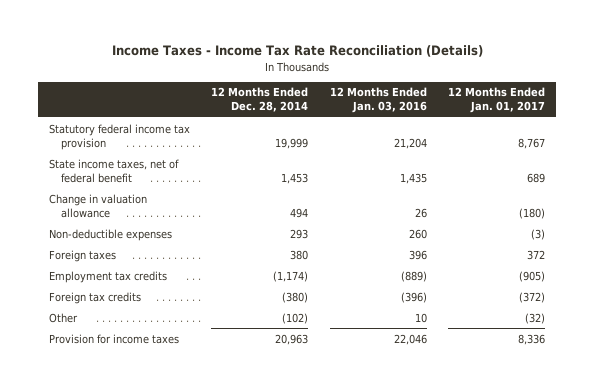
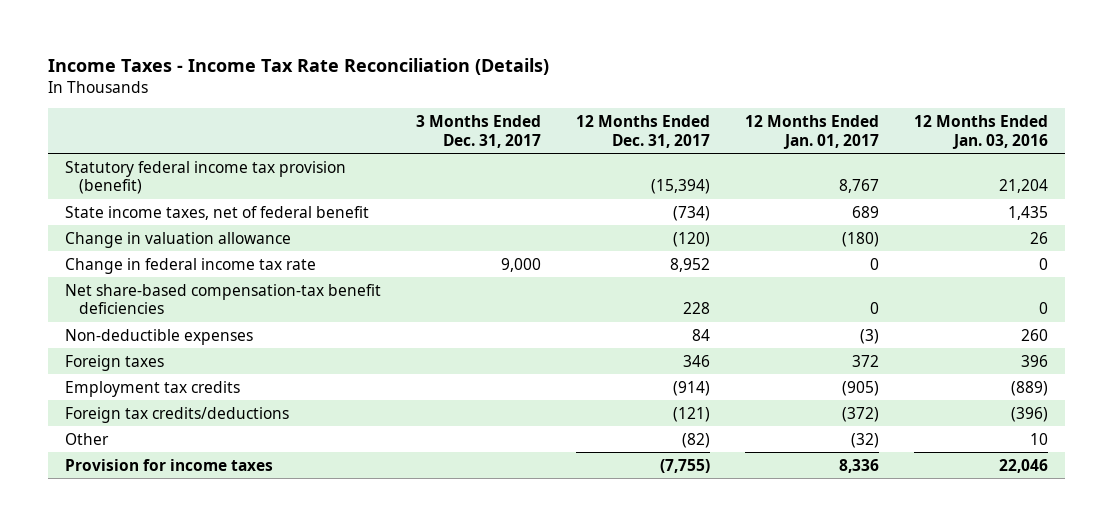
[211,87,309,113] 12 Months Ended Dec. 28, 2014 -> none
none -> [415,115,541,148] 3 Months Ended Dec. 31, 2017
none -> [575,115,710,148] 12 Months Ended Dec. 31, 2017
[48,123,190,150] Statutory federal income tax provision -> [65,160,347,195] Statutory federal income tax provision (benefit)
none -> [65,257,317,274] Change in federal income tax rate
none -> [65,283,382,315] Net share-based compensation-tax benefit deficiencies
[48,291,141,304] Foreign tax credits -> [65,406,290,423] Foreign tax credits/deductions

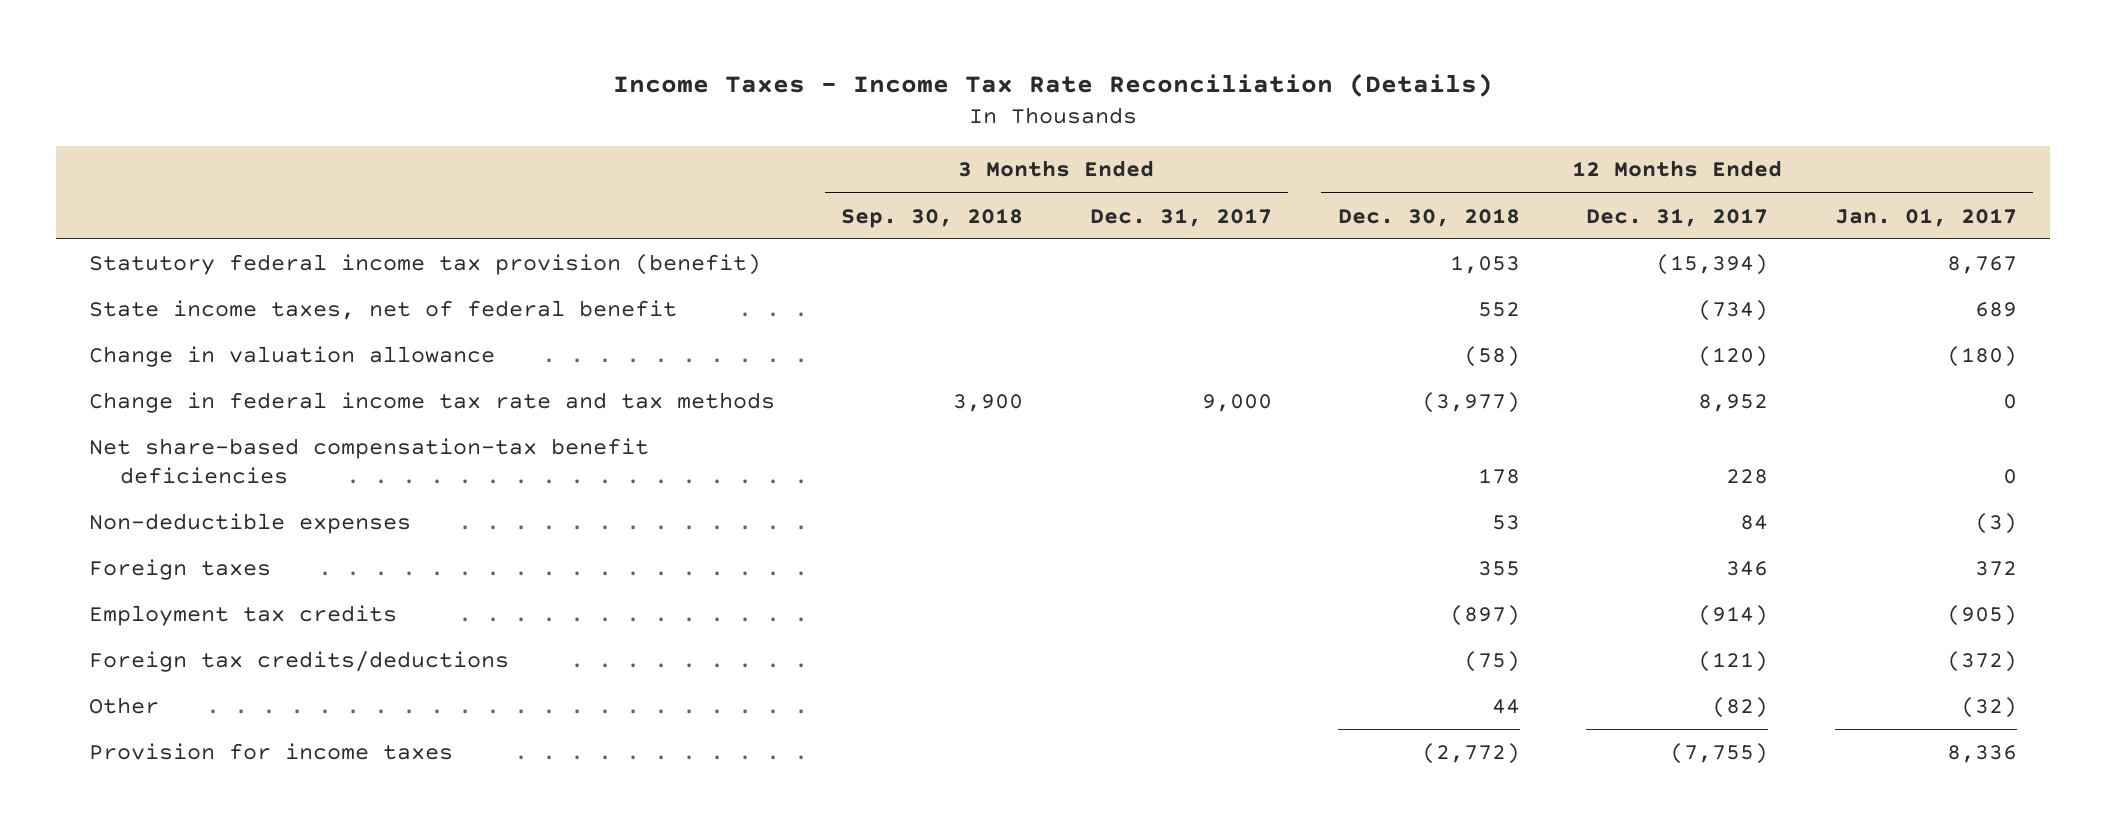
[913,115,1048,149] 12 Months Ended Jan. 03, 2016 -> none
none -> [841,207,1024,228] Sep. 30, 2018
none -> [1337,207,1520,227] Dec. 30, 2018
[65,257,317,274] Change in federal income tax rate -> [88,391,775,413] Change in federal income tax rate and tax methods

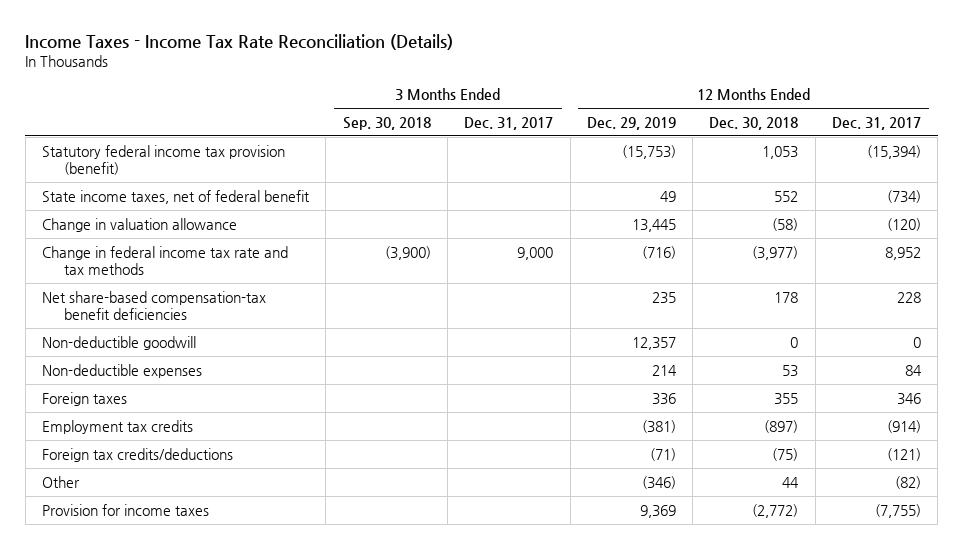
[1834,207,2017,227] Jan. 01, 2017 -> none
none -> [586,117,676,131] Dec. 29, 2019
[953,393,1024,412] 3,900 -> [384,245,431,260] (3,900)
none -> [42,335,197,350] Non-deductible goodwill

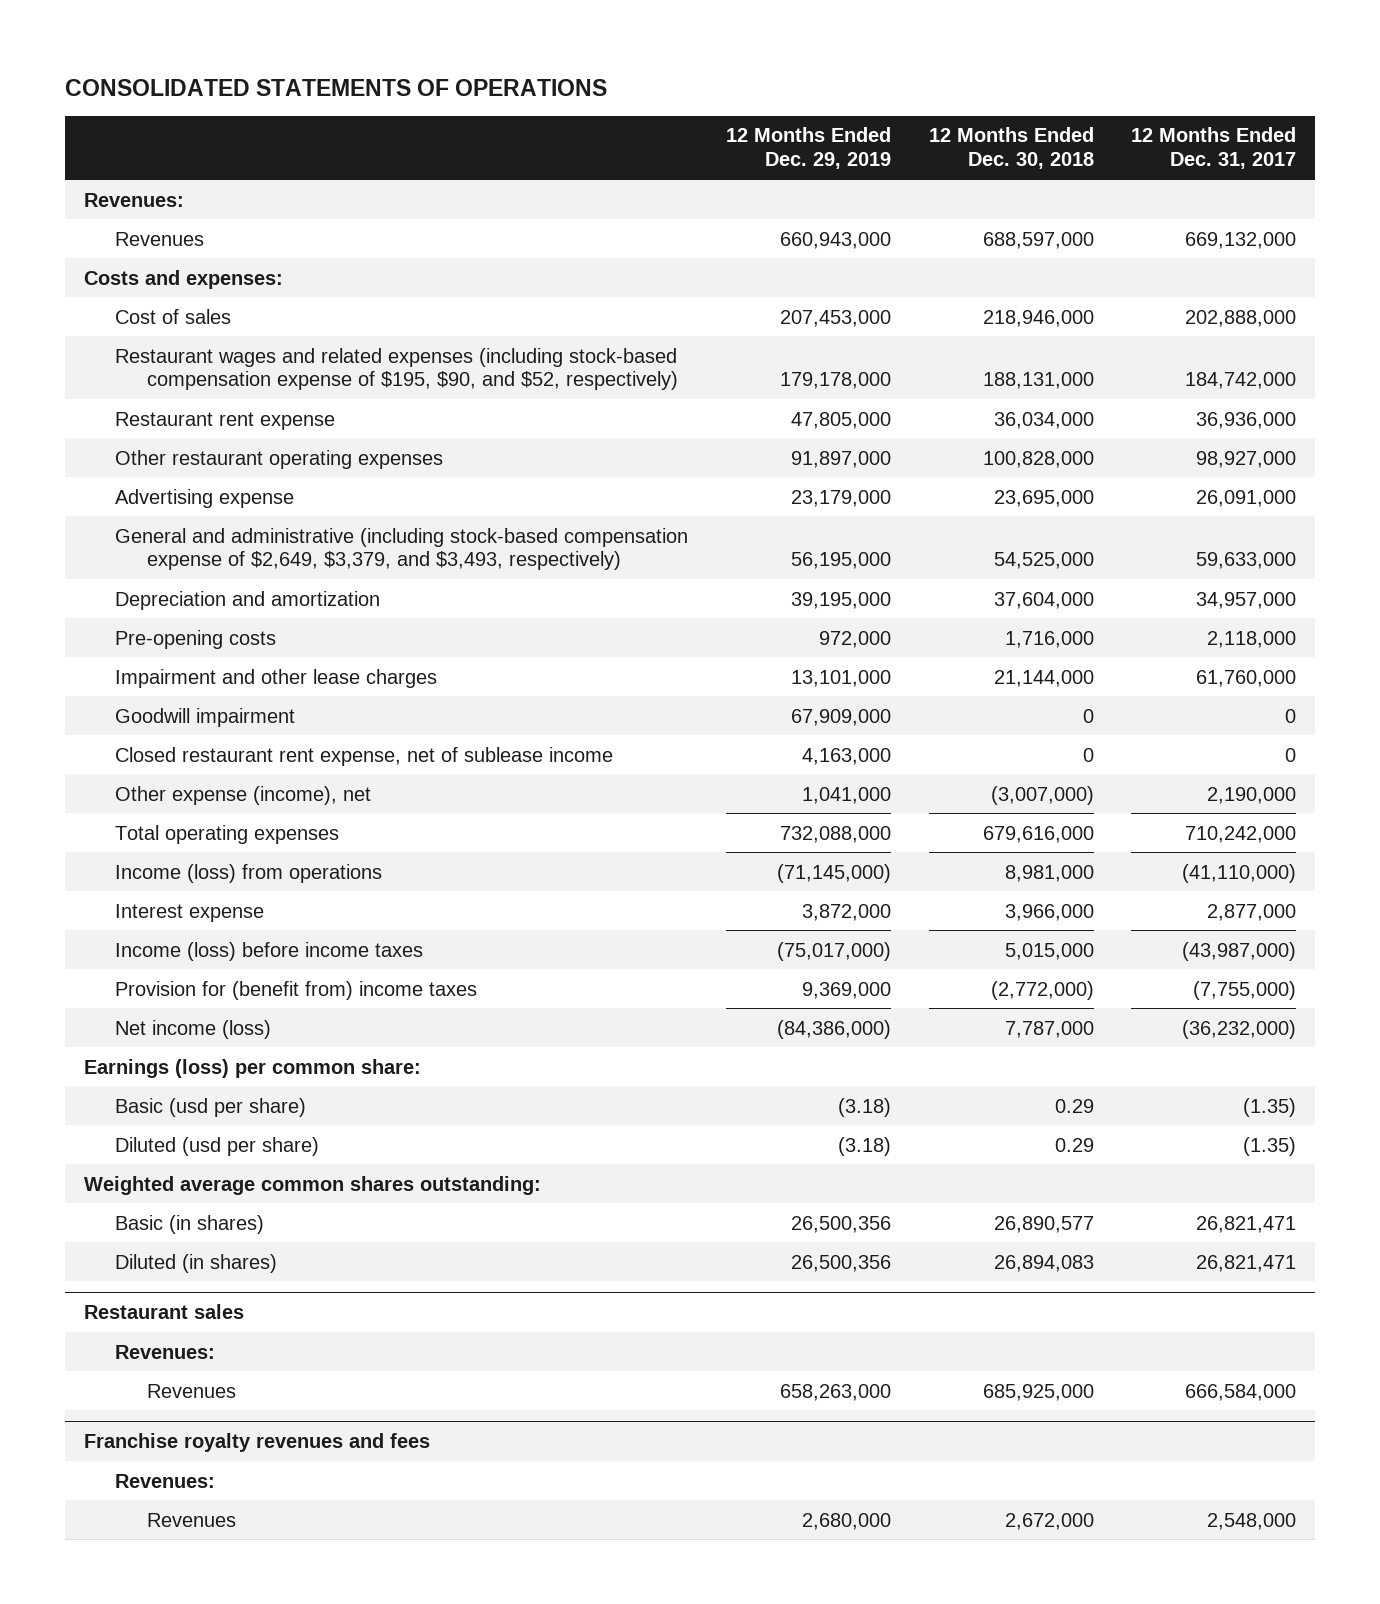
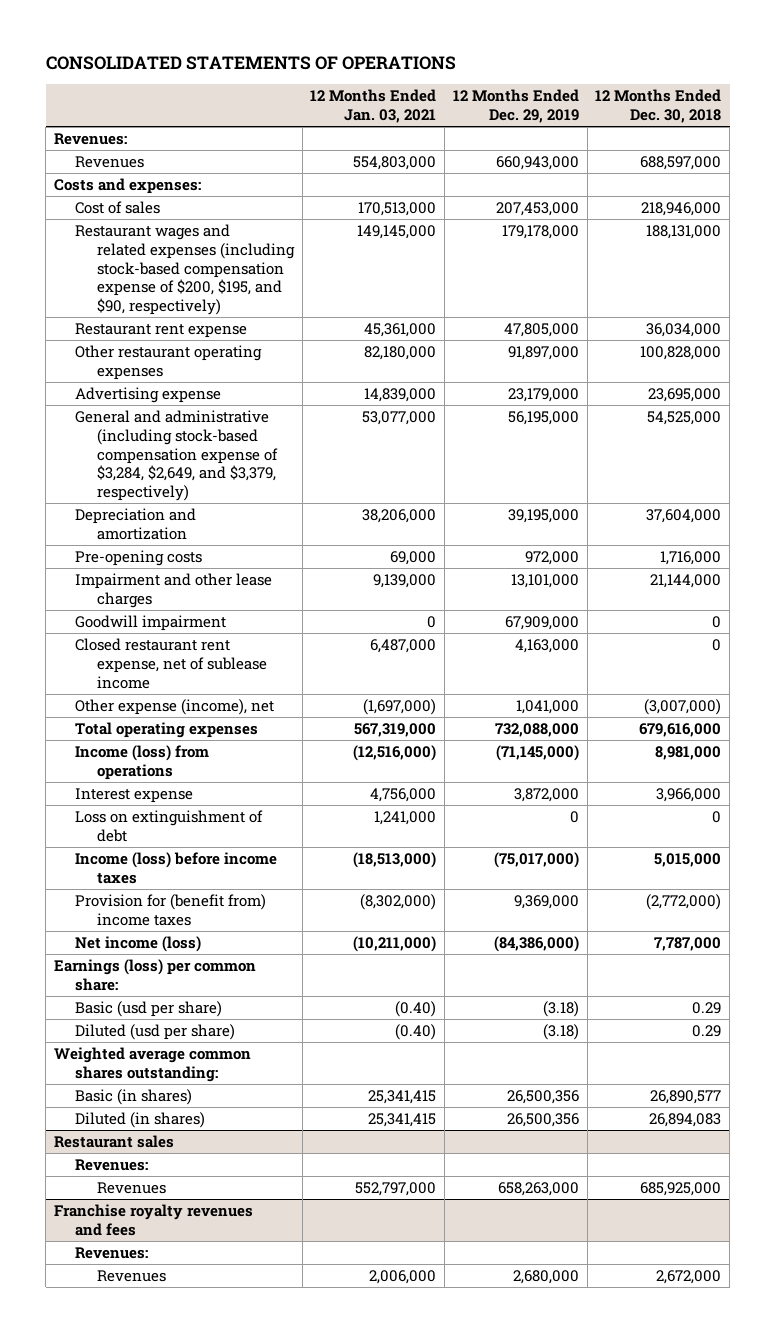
[1131,127,1297,170] 12 Months Ended Dec. 31, 2017 -> none
none -> [310,89,437,124] 12 Months Ended Jan. 03, 2021
[115,347,678,391] Restaurant wages and related expenses (including stock-based compensation expense of $195, $90, and $52, respectively) -> [75,224,295,316] Restaurant wages and related expenses (including stock-based compensation expense of $200, $195, and $90, respectively)
[115,527,689,571] General and administrative (including stock-based compensation expense of $2,649, $3,379, and $3,493, respectively) -> [75,410,278,502] General and administrative (including stock-based compensation expense of $3,284, $2,649, and $3,379, respectively)
none -> [75,810,264,842] Loss on extinguishment of debt

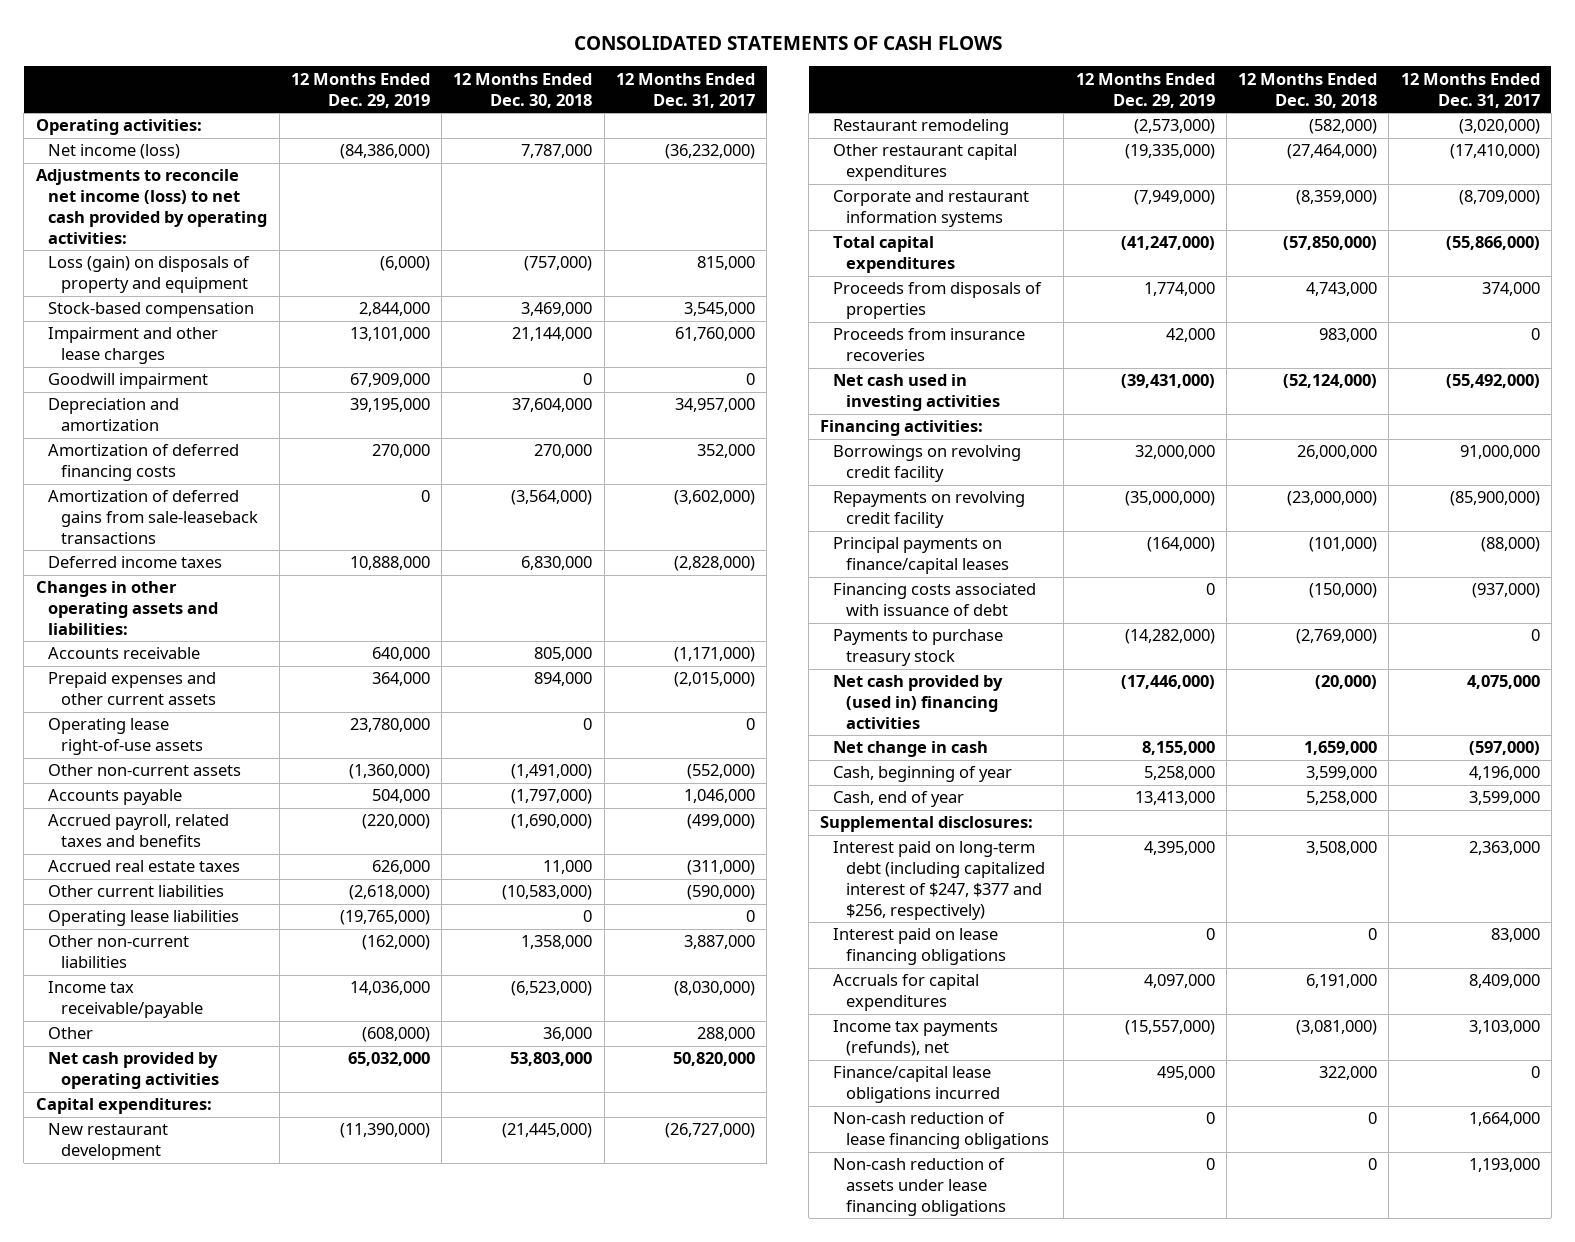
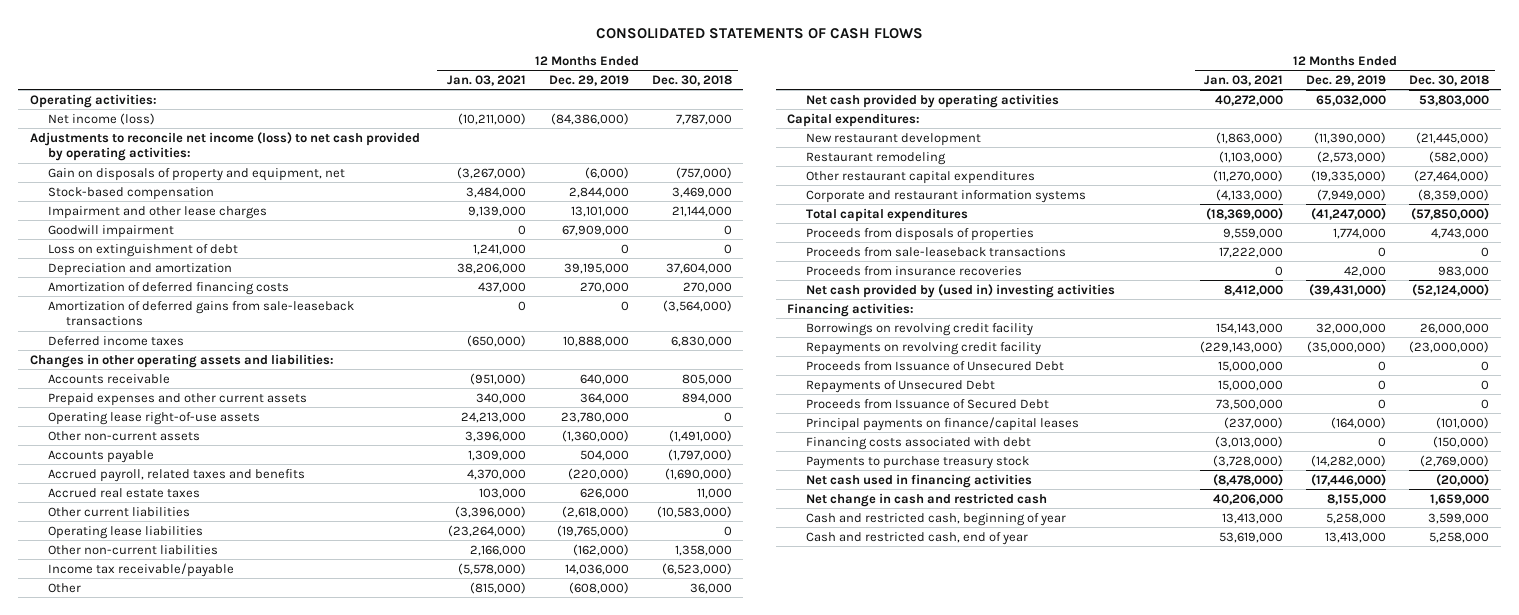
[615,72,755,108] 12 Months Ended Dec. 31, 2017 -> none
none -> [446,74,526,86] Jan. 03, 2021
[48,256,251,294] Loss (gain) on disposals of property and equipment -> [48,167,346,181] Gain on disposals of property and equipment, net
none -> [48,243,239,257] Loss on extinguishment of debt
none -> [805,246,1066,257] Proceeds from sale-leaseback transactions
[832,374,1000,412] Net cash used in investing activities -> [805,283,1115,298] Net cash provided by (used in) investing activities
none -> [805,360,1064,371] Proceeds from Issuance of Unsecured Debt
none -> [805,379,995,393] Repayments of Unsecured Debt
none -> [805,398,1049,409] Proceeds from Issuance of Secured Debt
[832,583,1036,617] Financing costs associated with issuance of debt -> [805,436,1031,450] Financing costs associated with debt
[820,816,1034,833] Supplemental disclosures: -> none
[832,841,1045,920] Interest paid on long-term debt (including capitalized interest of $247, $377 and $256, respectively) -> none
[832,928,1006,966] Interest paid on lease financing obligations -> none
[832,974,979,1012] Accruals for capital expenditures -> none
[832,1020,998,1057] Income tax payments (refunds), net -> none
[832,1066,1000,1104] Finance/capital lease obligations incurred -> none
[832,1112,1049,1150] Non-cash reduction of lease financing obligations -> none
[832,1158,1006,1216] Non-cash reduction of assets under lease financing obligations -> none
[832,675,1003,729] Net cash provided by (used in) financing activities -> [805,473,1032,488] Net cash used in financing activities
[832,741,988,758] Net change in cash -> [805,492,1047,507] Net change in cash and restricted cash
[832,766,1012,783] Cash, beginning of year -> [805,512,1066,526] Cash and restricted cash, beginning of year
[832,791,964,808] Cash, end of year -> [805,531,1028,545] Cash and restricted cash, end of year

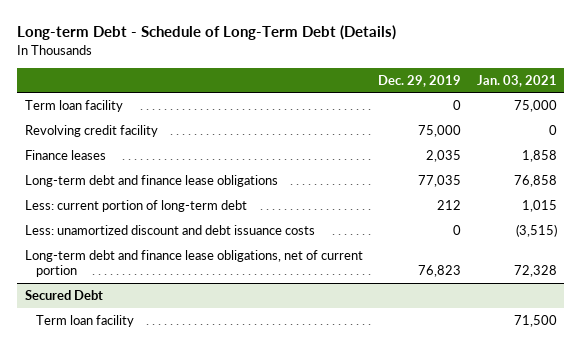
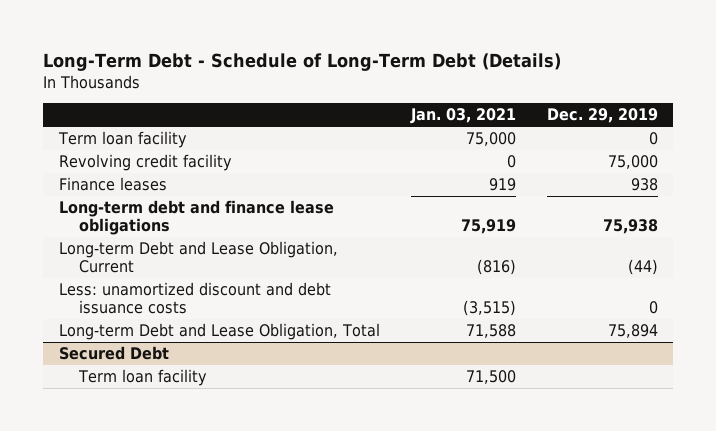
[17,25,397,41] Long-term Debt - Schedule of Long-Term Debt (Details) -> [43,52,562,71] Long-Term Debt - Schedule of Long-Term Debt (Details)
[426,150,462,163] 2,035 -> [630,178,658,192] 938
[521,150,557,163] 1,858 -> [488,178,516,192] 919
[418,175,462,188] 77,035 -> [602,219,658,235] 75,938
[513,175,557,188] 76,858 -> [460,219,516,235] 75,919
[25,200,248,213] Less: current portion of long-term debt -> [58,241,338,274] Long-term Debt and Lease Obligation, Current
[437,200,462,211] 212 -> [627,259,658,276] (44)
[521,200,557,213] 1,015 -> [476,259,516,276] (816)
[25,250,364,278] Long-term debt and finance lease obligations, net of current portion -> [58,323,380,341] Long-term Debt and Lease Obligation, Total
[418,265,462,278] 76,823 -> [607,324,658,339] 75,894
[513,265,557,278] 72,328 -> [465,324,516,339] 71,588

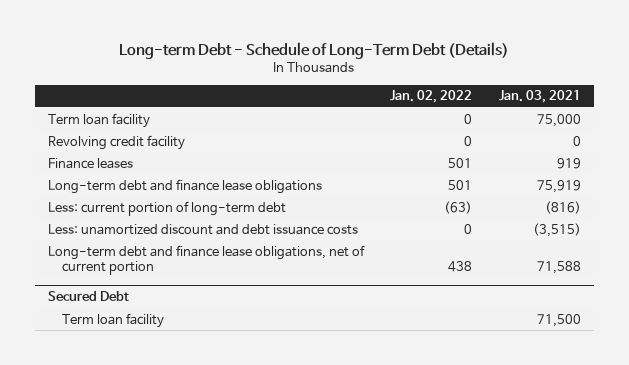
[43,52,562,71] Long-Term Debt - Schedule of Long-Term Debt (Details) -> [119,41,510,59] Long-term Debt - Schedule of Long-Term Debt (Details)
[546,108,658,124] Dec. 29, 2019 -> none
none -> [390,90,473,104] Jan. 02, 2022
[58,241,338,274] Long-term Debt and Lease Obligation, Current -> [47,200,286,216] Less: current portion of long-term debt
[58,323,380,341] Long-term Debt and Lease Obligation, Total -> [47,244,365,276] Long-term debt and finance lease obligations, net of current portion

